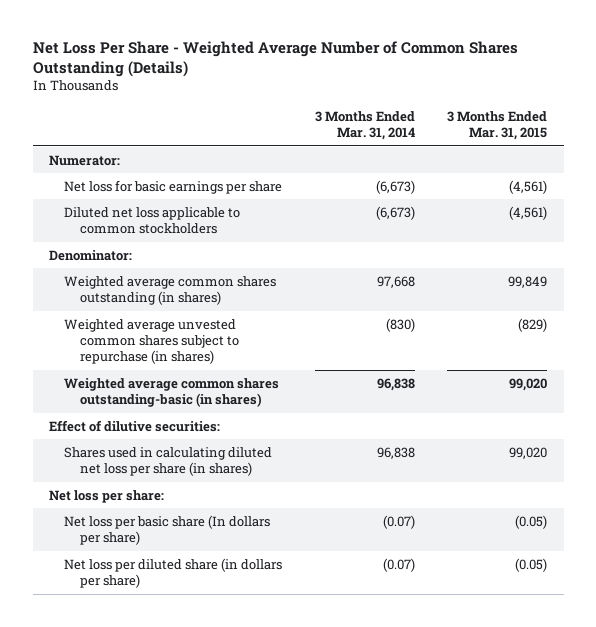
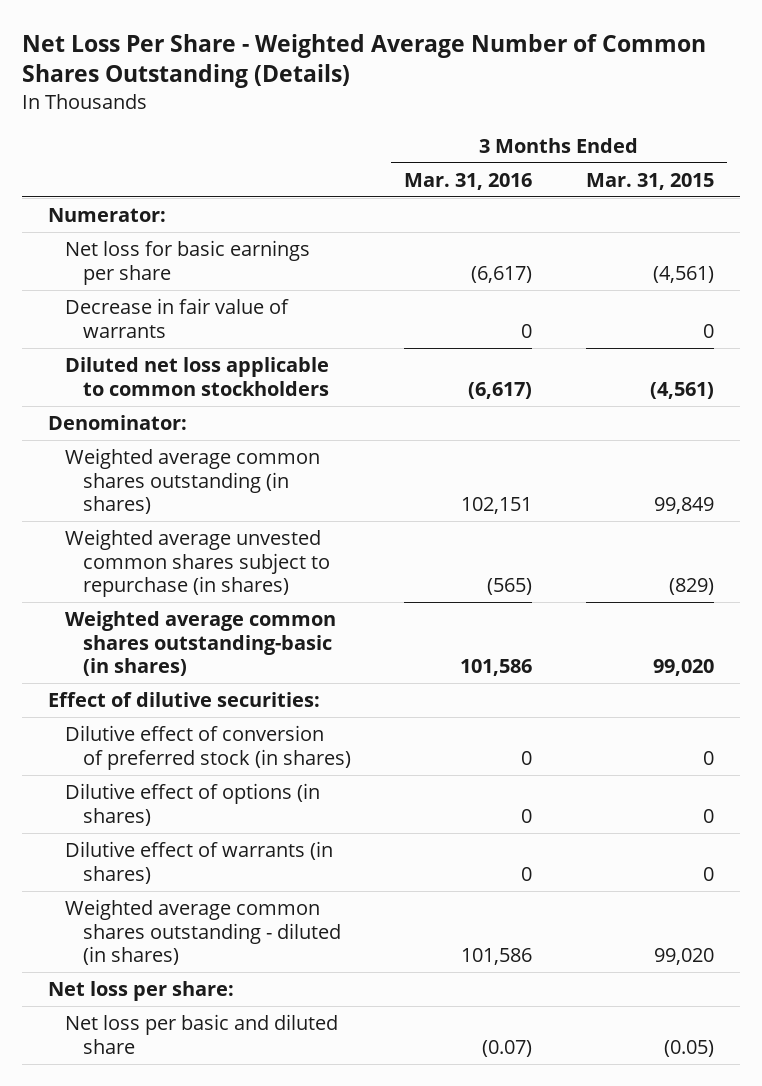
[314,111,415,141] 3 Months Ended Mar. 31, 2014 -> none
none -> [404,172,533,190] Mar. 31, 2016
none -> [65,298,290,338] Decrease in fair value of warrants
none -> [65,725,351,770] Dilutive effect of conversion of preferred stock (in shares)
none -> [65,783,321,826] Dilutive effect of options (in shares)
none -> [65,841,334,884] Dilutive effect of warrants (in shares)
[64,446,273,477] Shares used in calculating diluted net loss per share (in shares) -> [65,899,341,966] Weighted average common shares outstanding - diluted (in shares)
[64,557,283,589] Net loss per diluted share (in dollars per share) -> none
[64,514,271,546] Net loss per basic share (In dollars per share) -> [65,1014,339,1054] Net loss per basic and diluted share

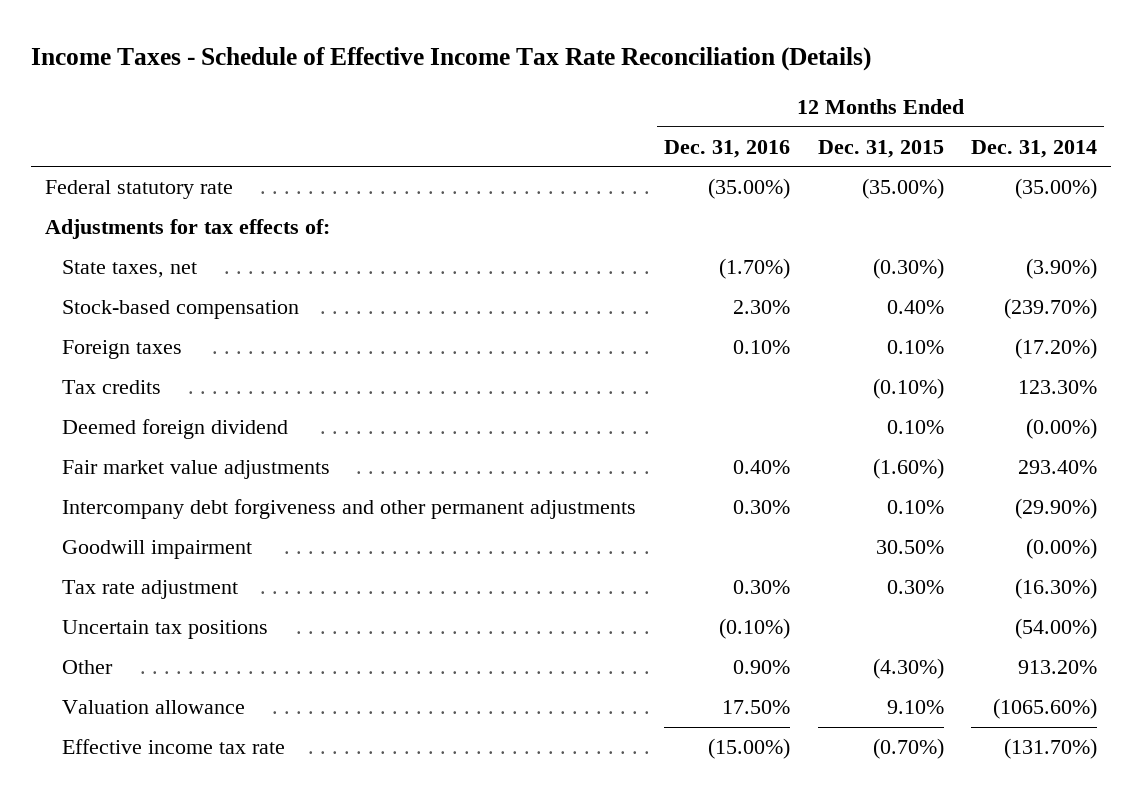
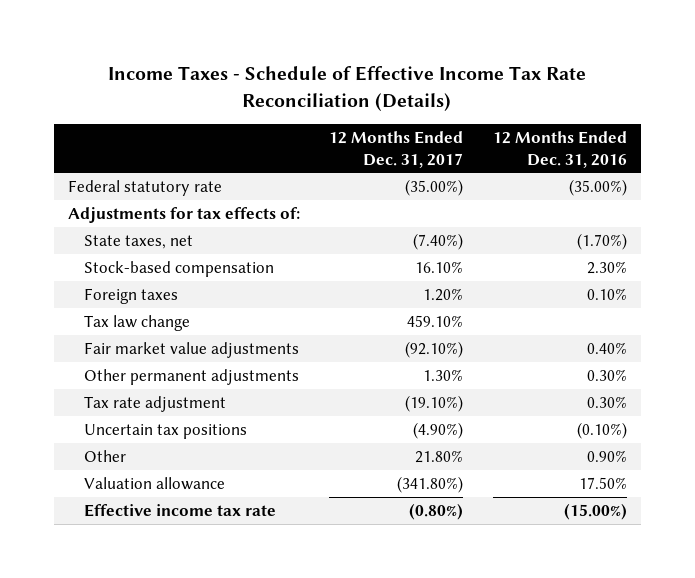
[817,139,944,158] Dec. 31, 2015 -> none
[971,139,1098,158] Dec. 31, 2014 -> none
none -> [329,131,464,168] 12 Months Ended Dec. 31, 2017
[62,379,162,394] Tax credits -> none
[62,418,289,439] Deemed foreign dividend -> none
none -> [83,314,190,331] Tax law change
[62,539,253,559] Goodwill impairment -> none
[62,498,637,519] Intercompany debt forgiveness and other permanent adjustments -> [83,368,299,385] Other permanent adjustments

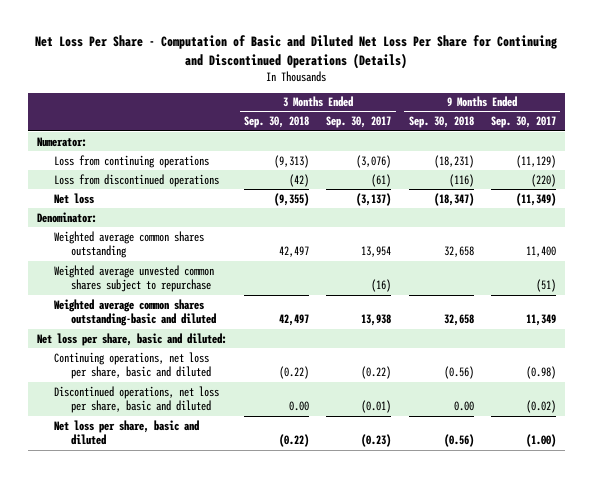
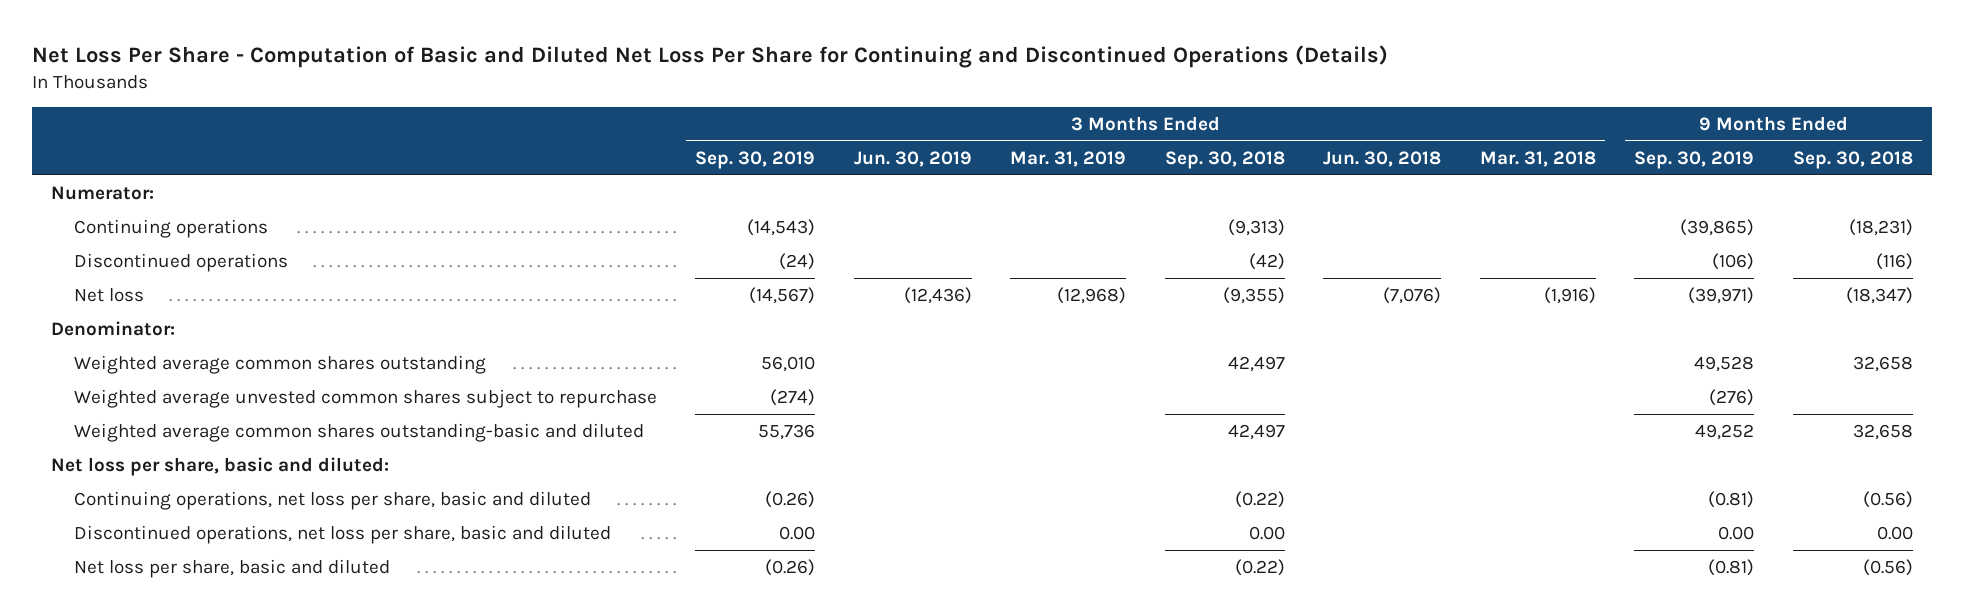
[326,116,392,129] Sep. 30, 2017 -> none
[490,116,556,129] Sep. 30, 2017 -> none
none -> [695,150,816,169] Sep. 30, 2019
none -> [853,150,972,167] Jun. 30, 2019
none -> [1010,150,1127,167] Mar. 31, 2019
none -> [1323,150,1442,167] Jun. 30, 2018
none -> [1479,150,1596,167] Mar. 31, 2018
none -> [1634,150,1755,169] Sep. 30, 2019
[53,154,209,168] Loss from continuing operations -> [73,219,268,239] Continuing operations
[53,173,219,187] Loss from discontinued operations -> [73,253,288,273] Discontinued operations

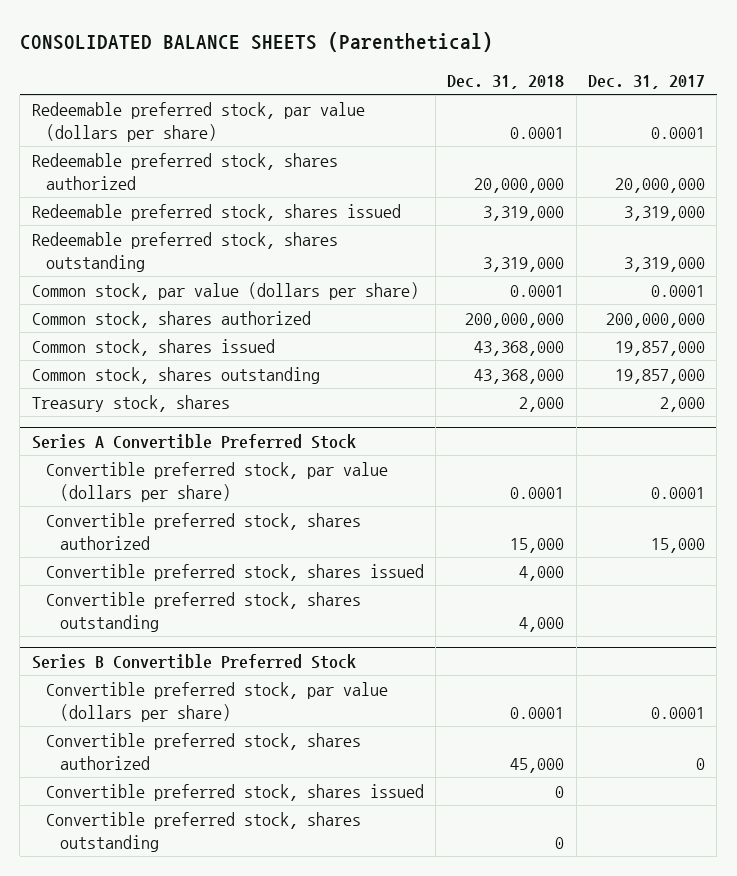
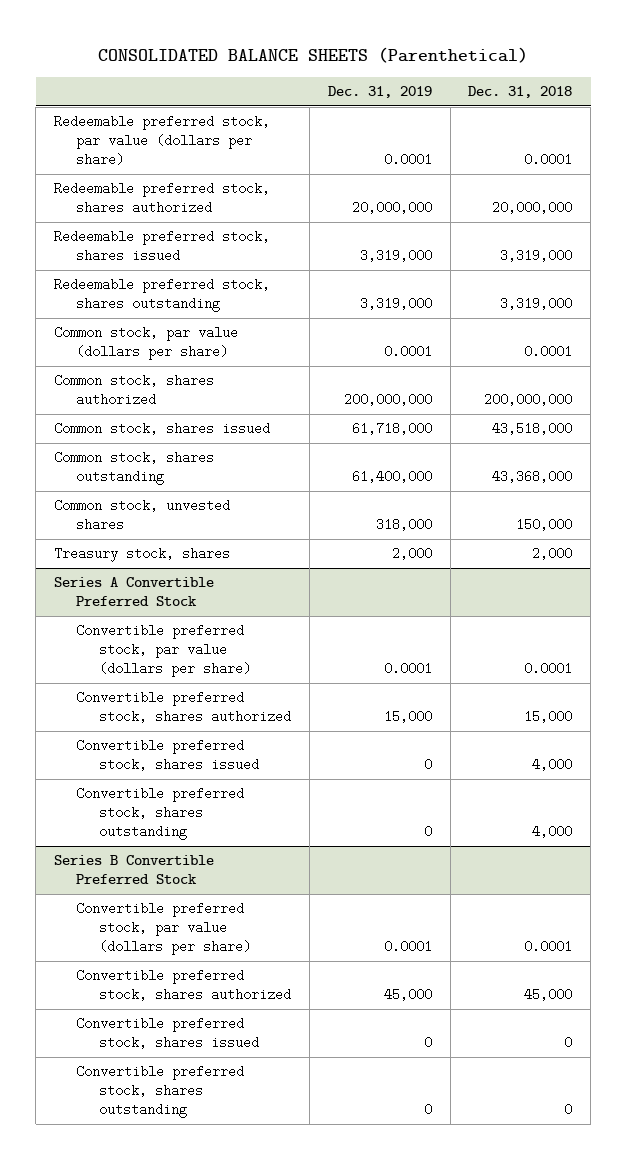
[588,75,706,90] Dec. 31, 2017 -> none
none -> [327,85,432,98] Dec. 31, 2019
[474,340,565,356] 43,368,000 -> [492,422,573,436] 43,518,000
none -> [53,499,230,532] Common stock, unvested shares

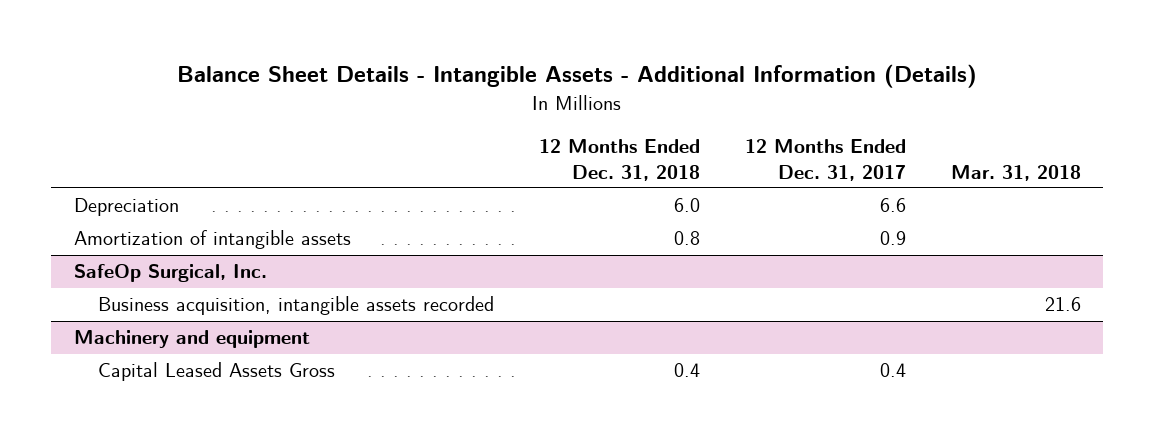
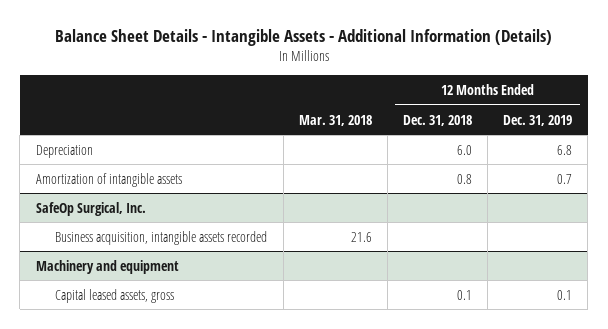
[744,139,906,181] 12 Months Ended Dec. 31, 2017 -> none
none -> [503,114,573,126] Dec. 31, 2019
[97,362,335,382] Capital Leased Assets Gross -> [55,288,175,303] Capital leased assets, gross
[673,363,700,378] 0.4 -> [456,289,472,300] 0.1

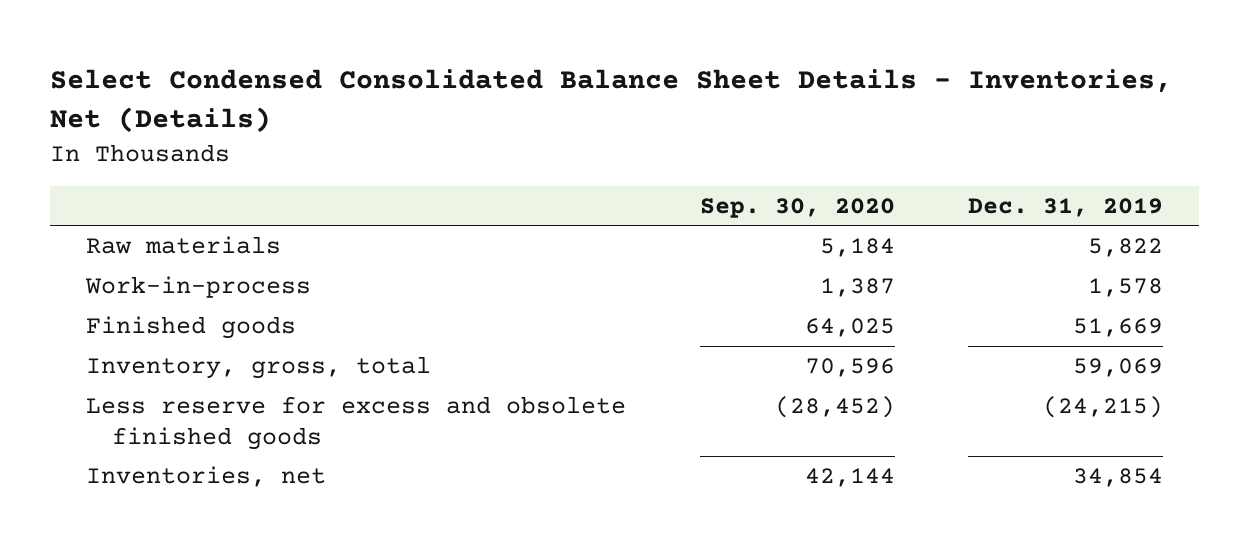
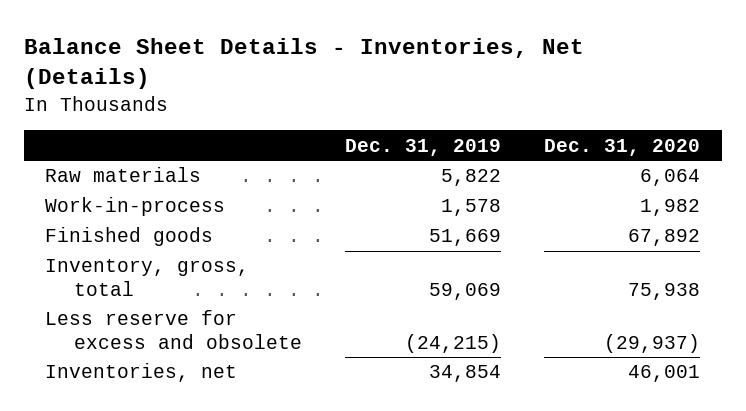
[49,69,1172,134] Select Condensed Consolidated Balance Sheet Details - Inventories, Net (Details) -> [23,38,584,90] Balance Sheet Details - Inventories, Net (Details)
[699,197,895,218] Sep. 30, 2020 -> none
none -> [544,138,701,156] Dec. 31, 2020
[86,396,627,450] Less reserve for excess and obsolete finished goods -> [45,310,303,349] Less reserve for excess and obsolete

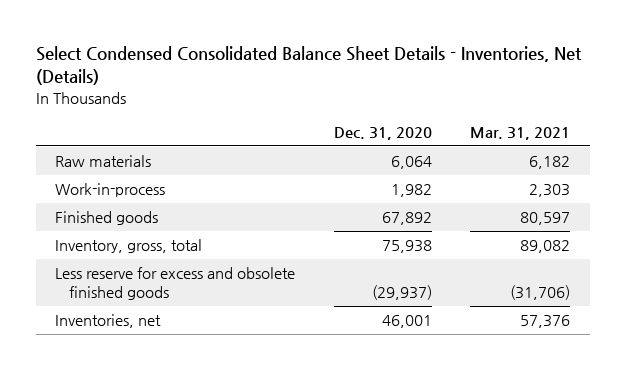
[23,38,584,90] Balance Sheet Details - Inventories, Net (Details) -> [36,46,583,86] Select Condensed Consolidated Balance Sheet Details - Inventories, Net (Details)
[345,138,502,156] Dec. 31, 2019 -> none
none -> [470,126,571,140] Mar. 31, 2021
[45,310,303,349] Less reserve for excess and obsolete -> [55,267,296,301] Less reserve for excess and obsolete finished goods

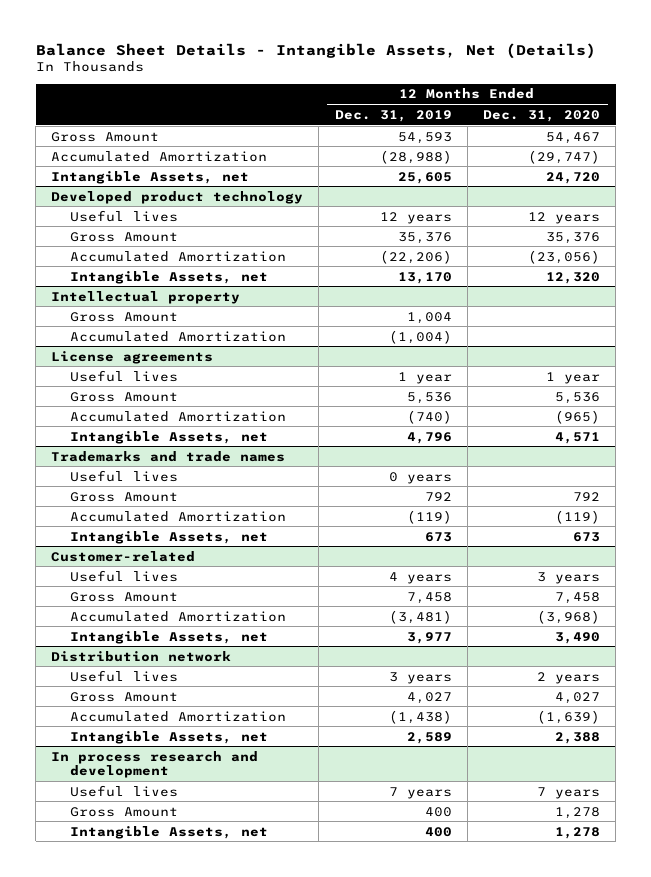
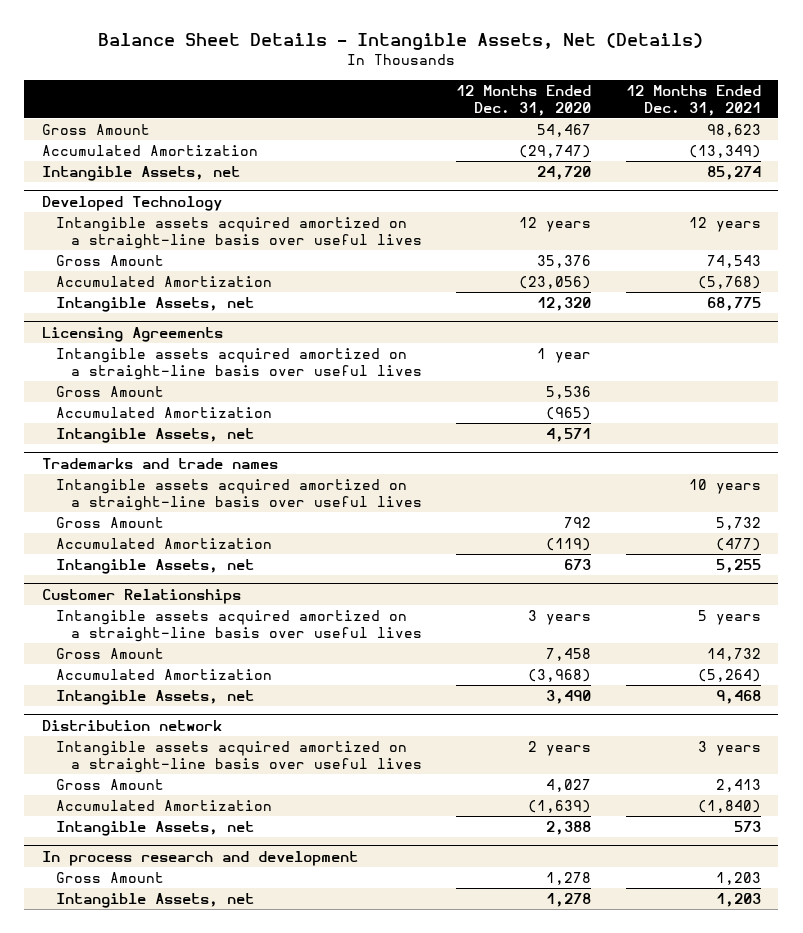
[334,109,452,122] Dec. 31, 2019 -> none
none -> [626,84,762,116] 12 Months Ended Dec. 31, 2021
[51,190,304,204] Developed product technology -> [41,195,222,211] Developed Technology
[69,209,178,222] Useful lives -> [56,217,422,250] Intangible assets acquired amortized on a straight-line basis over useful lives
[51,290,241,304] Intellectual property -> none
[69,311,178,322] Gross Amount -> none
[69,330,286,342] Accumulated Amortization -> none
[51,350,214,364] License agreements -> [41,326,223,342] Licensing Agreements
[69,369,178,382] Useful lives -> [56,348,422,381] Intangible assets acquired amortized on a straight-line basis over useful lives
[69,469,178,482] Useful lives -> [56,479,422,512] Intangible assets acquired amortized on a straight-line basis over useful lives
[51,550,196,562] Customer-related -> [41,588,241,604] Customer Relationships
[69,569,178,582] Useful lives -> [56,610,422,643] Intangible assets acquired amortized on a straight-line basis over useful lives
[69,669,178,682] Useful lives -> [56,741,422,774] Intangible assets acquired amortized on a straight-line basis over useful lives
[69,784,178,797] Useful lives -> none

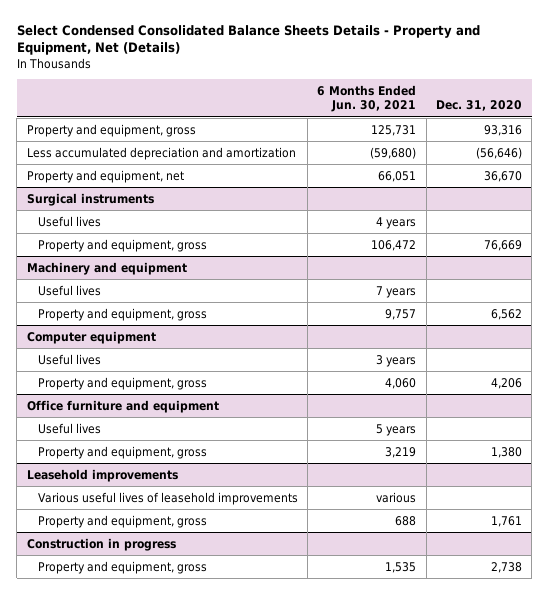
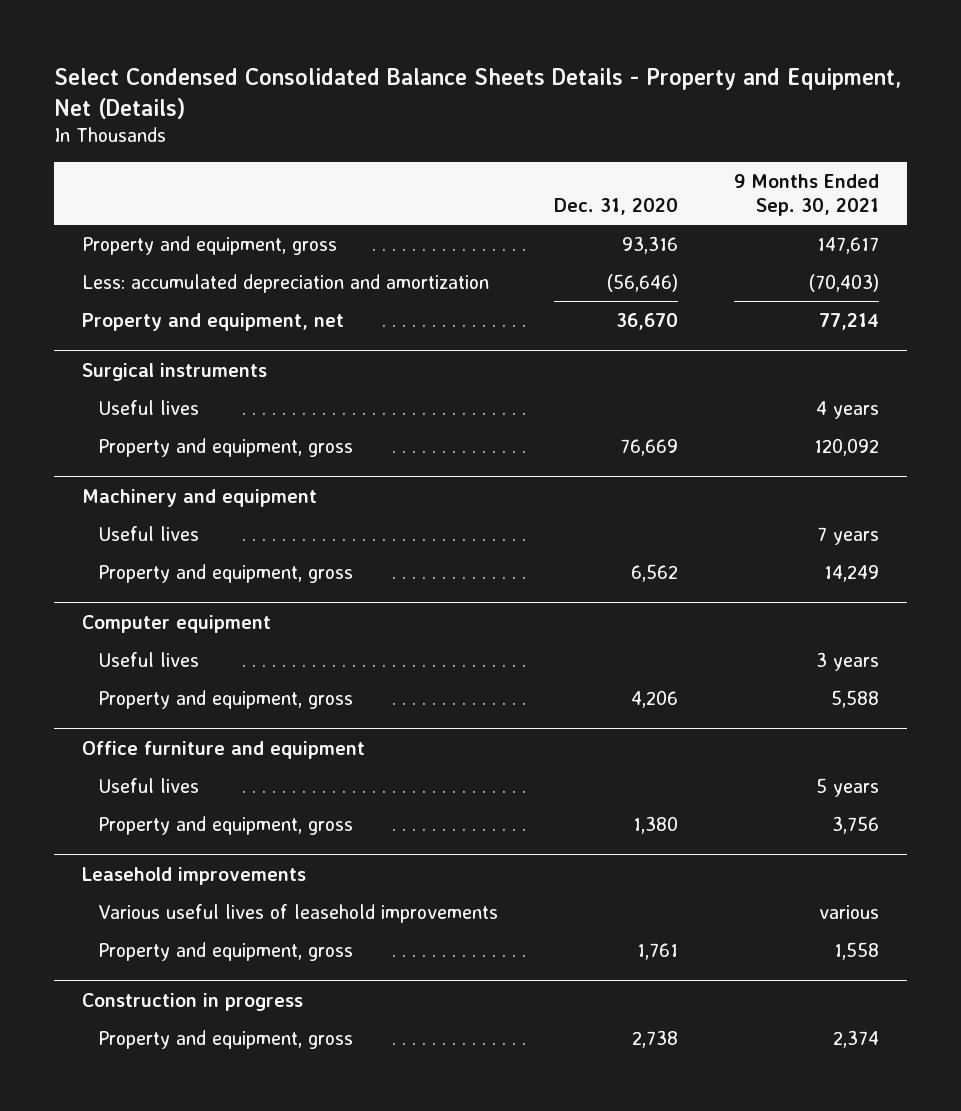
[317,84,417,113] 6 Months Ended Jun. 30, 2021 -> none
none -> [733,174,879,216] 9 Months Ended Sep. 30, 2021
[26,146,296,160] Less accumulated depreciation and amortization -> [82,273,490,293] Less: accumulated depreciation and amortization

